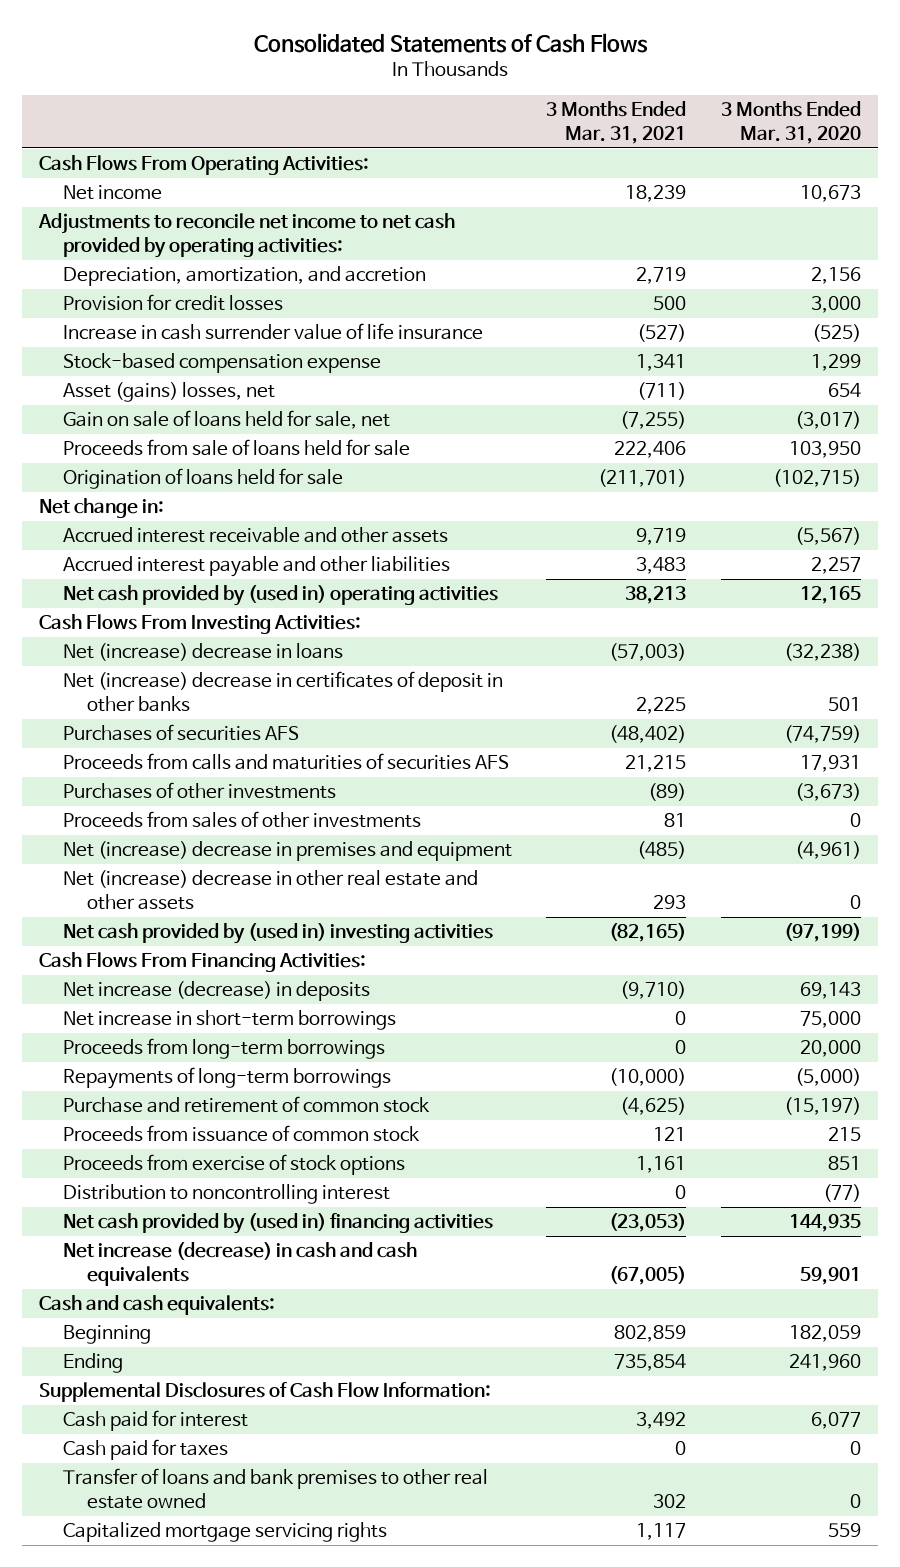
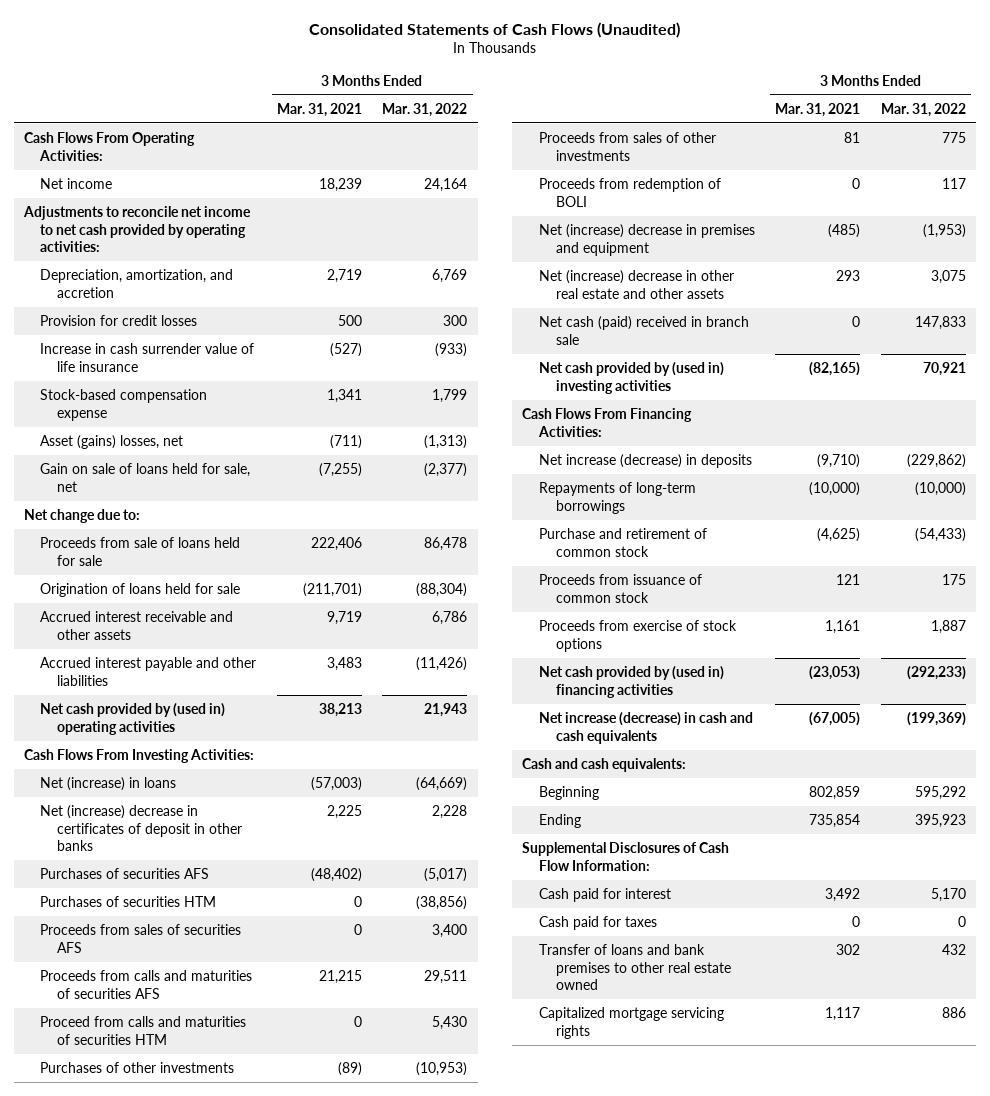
[253,32,648,53] Consolidated Statements of Cash Flows -> [308,21,680,38] Consolidated Statements of Cash Flows (Unaudited)
[720,101,861,145] 3 Months Ended Mar. 31, 2020 -> none
none -> [382,102,468,117] Mar. 31, 2022
none -> [23,508,140,523] Net change due to:
[39,498,165,519] Net change in: -> none
[63,643,344,662] Net (increase) decrease in loans -> [40,776,177,791] Net (increase) in loans
none -> [40,895,217,907] Purchases of securities HTM
none -> [40,923,242,953] Proceeds from sales of securities AFS
none -> [40,1015,247,1045] Proceed from calls and maturities of securities HTM
none -> [538,177,721,207] Proceeds from redemption of BOLI
none -> [538,315,749,345] Net cash (paid) received in branch sale
[63,1010,397,1031] Net increase in short-term borrowings -> none
[63,1038,386,1060] Proceeds from long-term borrowings -> none
[63,1184,391,1205] Distribution to noncontrolling interest -> none

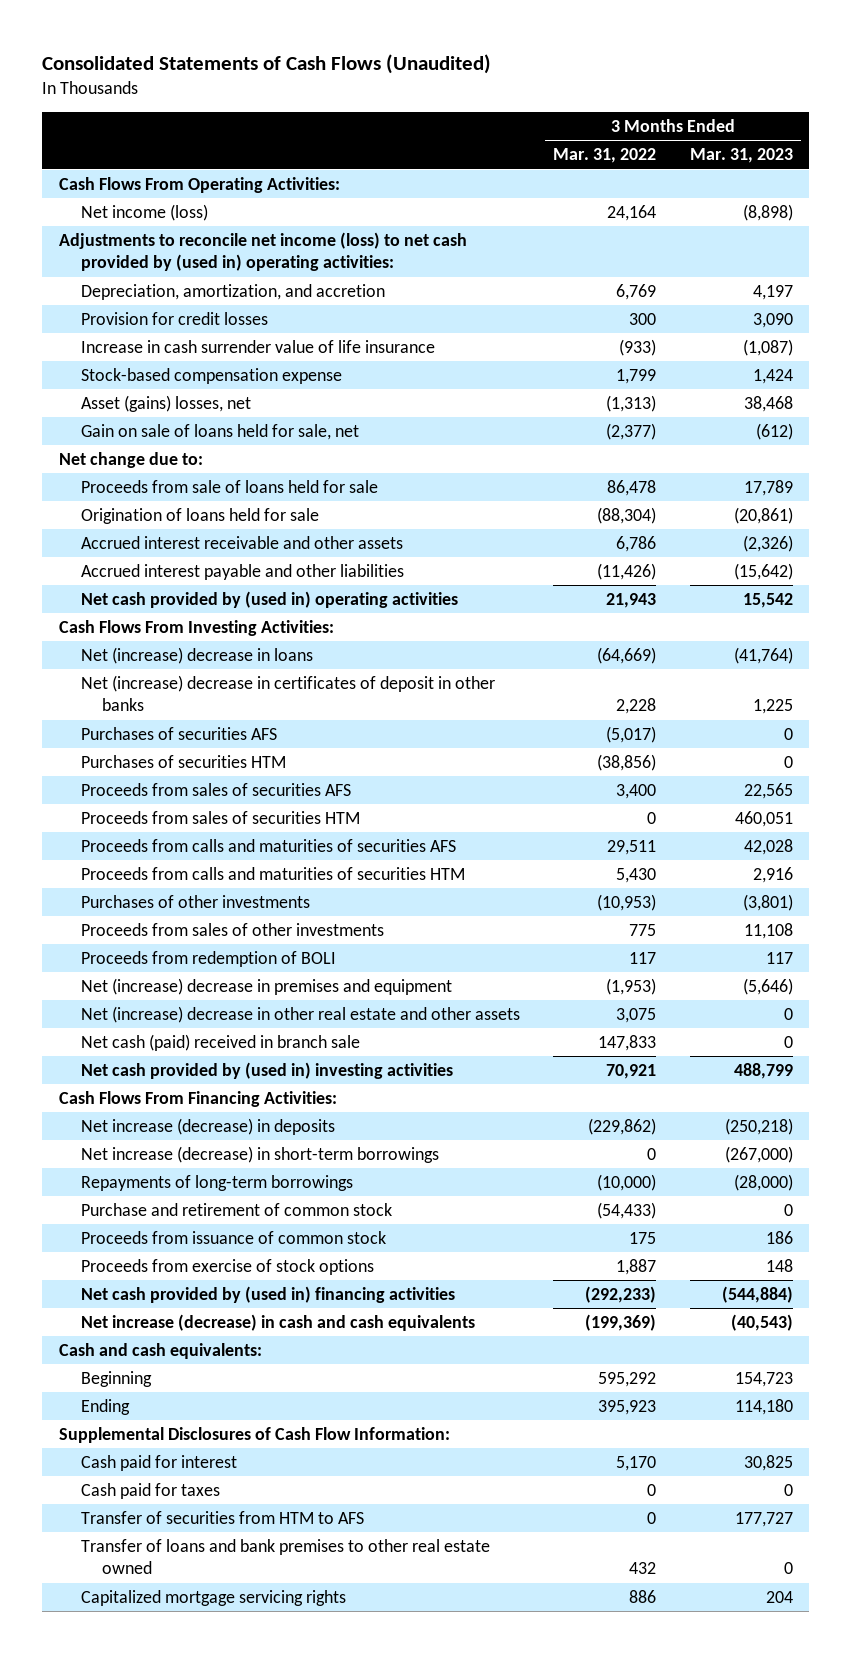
[276,102,362,117] Mar. 31, 2021 -> none
none -> [689,148,793,164] Mar. 31, 2023
[40,177,113,189] Net income -> [80,204,208,222] Net income (loss)
[22,205,251,253] Adjustments to reconcile net income to net cash provided by operating activities: -> [58,232,467,272] Adjustments to reconcile net income (loss) to net cash provided by (used in) operating activities:
[40,776,177,791] Net (increase) in loans -> [80,647,313,665] Net (increase) decrease in loans
none -> [80,811,360,825] Proceeds from sales of securities HTM
[40,1015,247,1045] Proceed from calls and maturities of securities HTM -> [80,867,465,881] Proceeds from calls and maturities of securities HTM
none -> [80,1146,439,1164] Net increase (decrease) in short-term borrowings
none -> [80,1511,364,1525] Transfer of securities from HTM to AFS

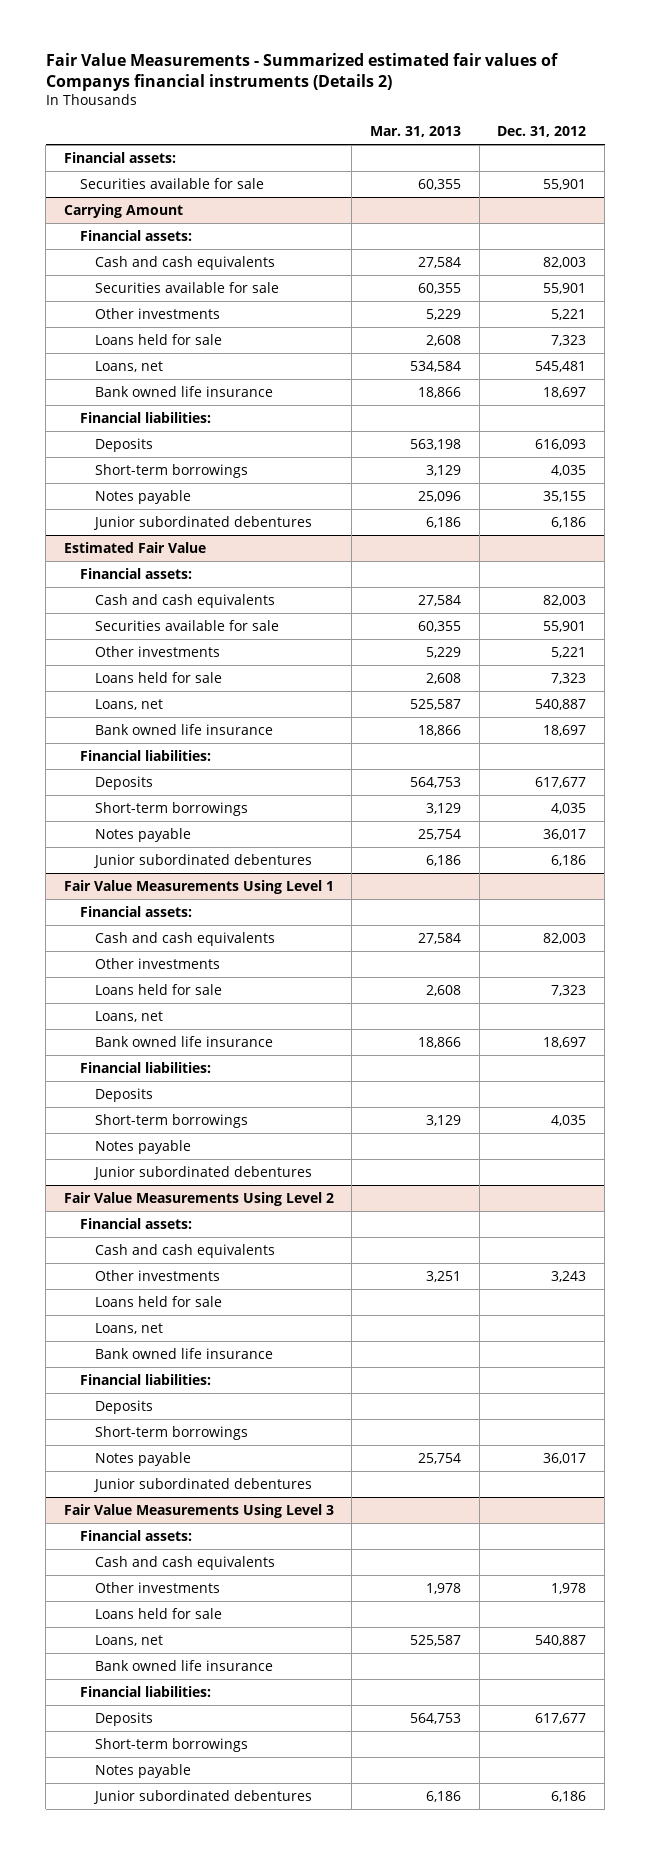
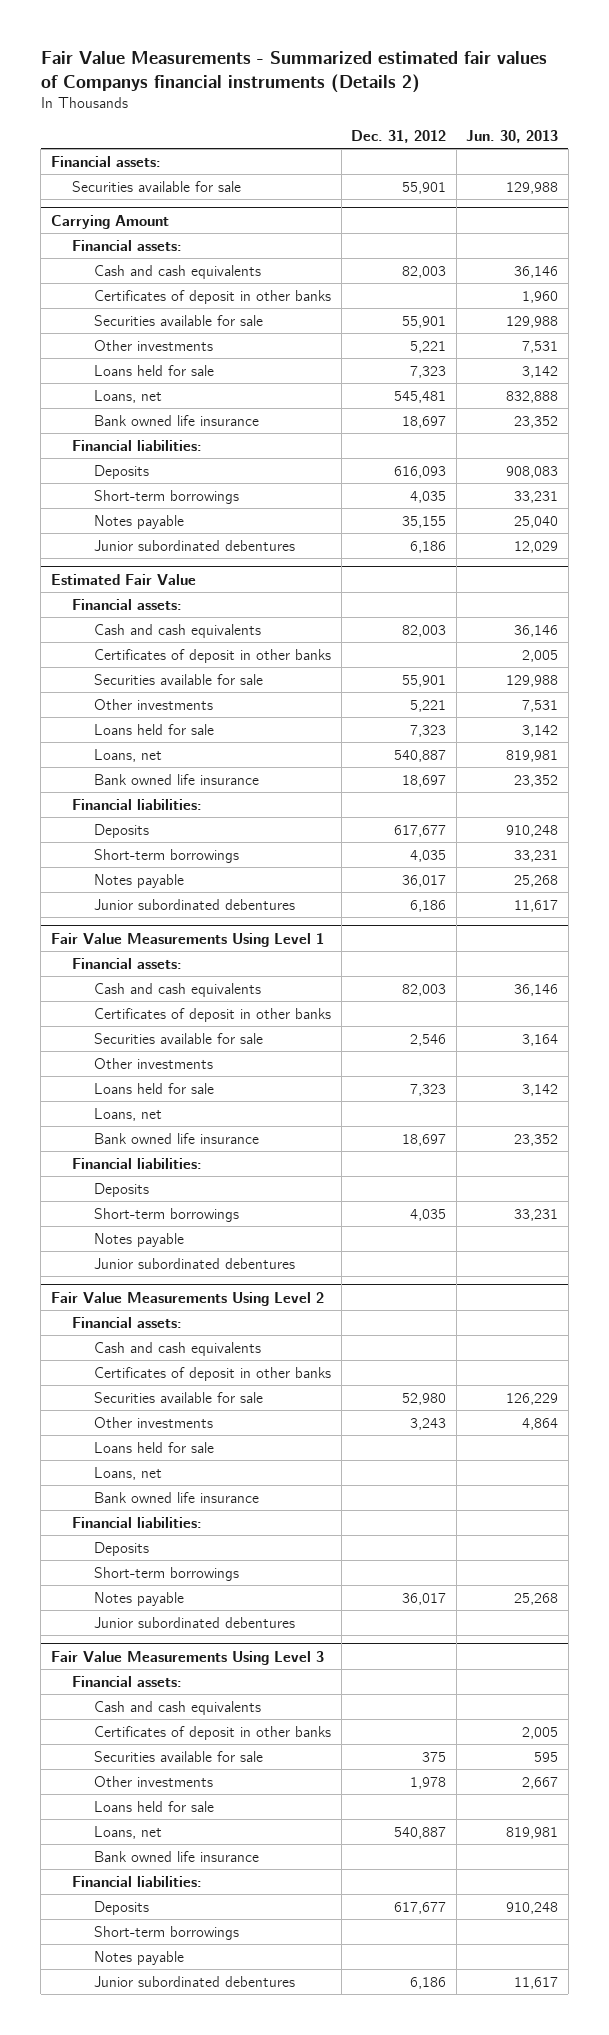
[370,126,462,138] Mar. 31, 2013 -> none
none -> [466,129,559,143] Jun. 30, 2013
none -> [94,289,332,304] Certificates of deposit in other banks
none -> [94,648,332,663] Certificates of deposit in other banks
none -> [94,1007,332,1022] Certificates of deposit in other banks
none -> [94,1032,264,1044] Securities available for sale
none -> [94,1366,332,1381] Certificates of deposit in other banks
none -> [94,1391,264,1403] Securities available for sale
none -> [94,1725,332,1740] Certificates of deposit in other banks
none -> [94,1750,264,1762] Securities available for sale

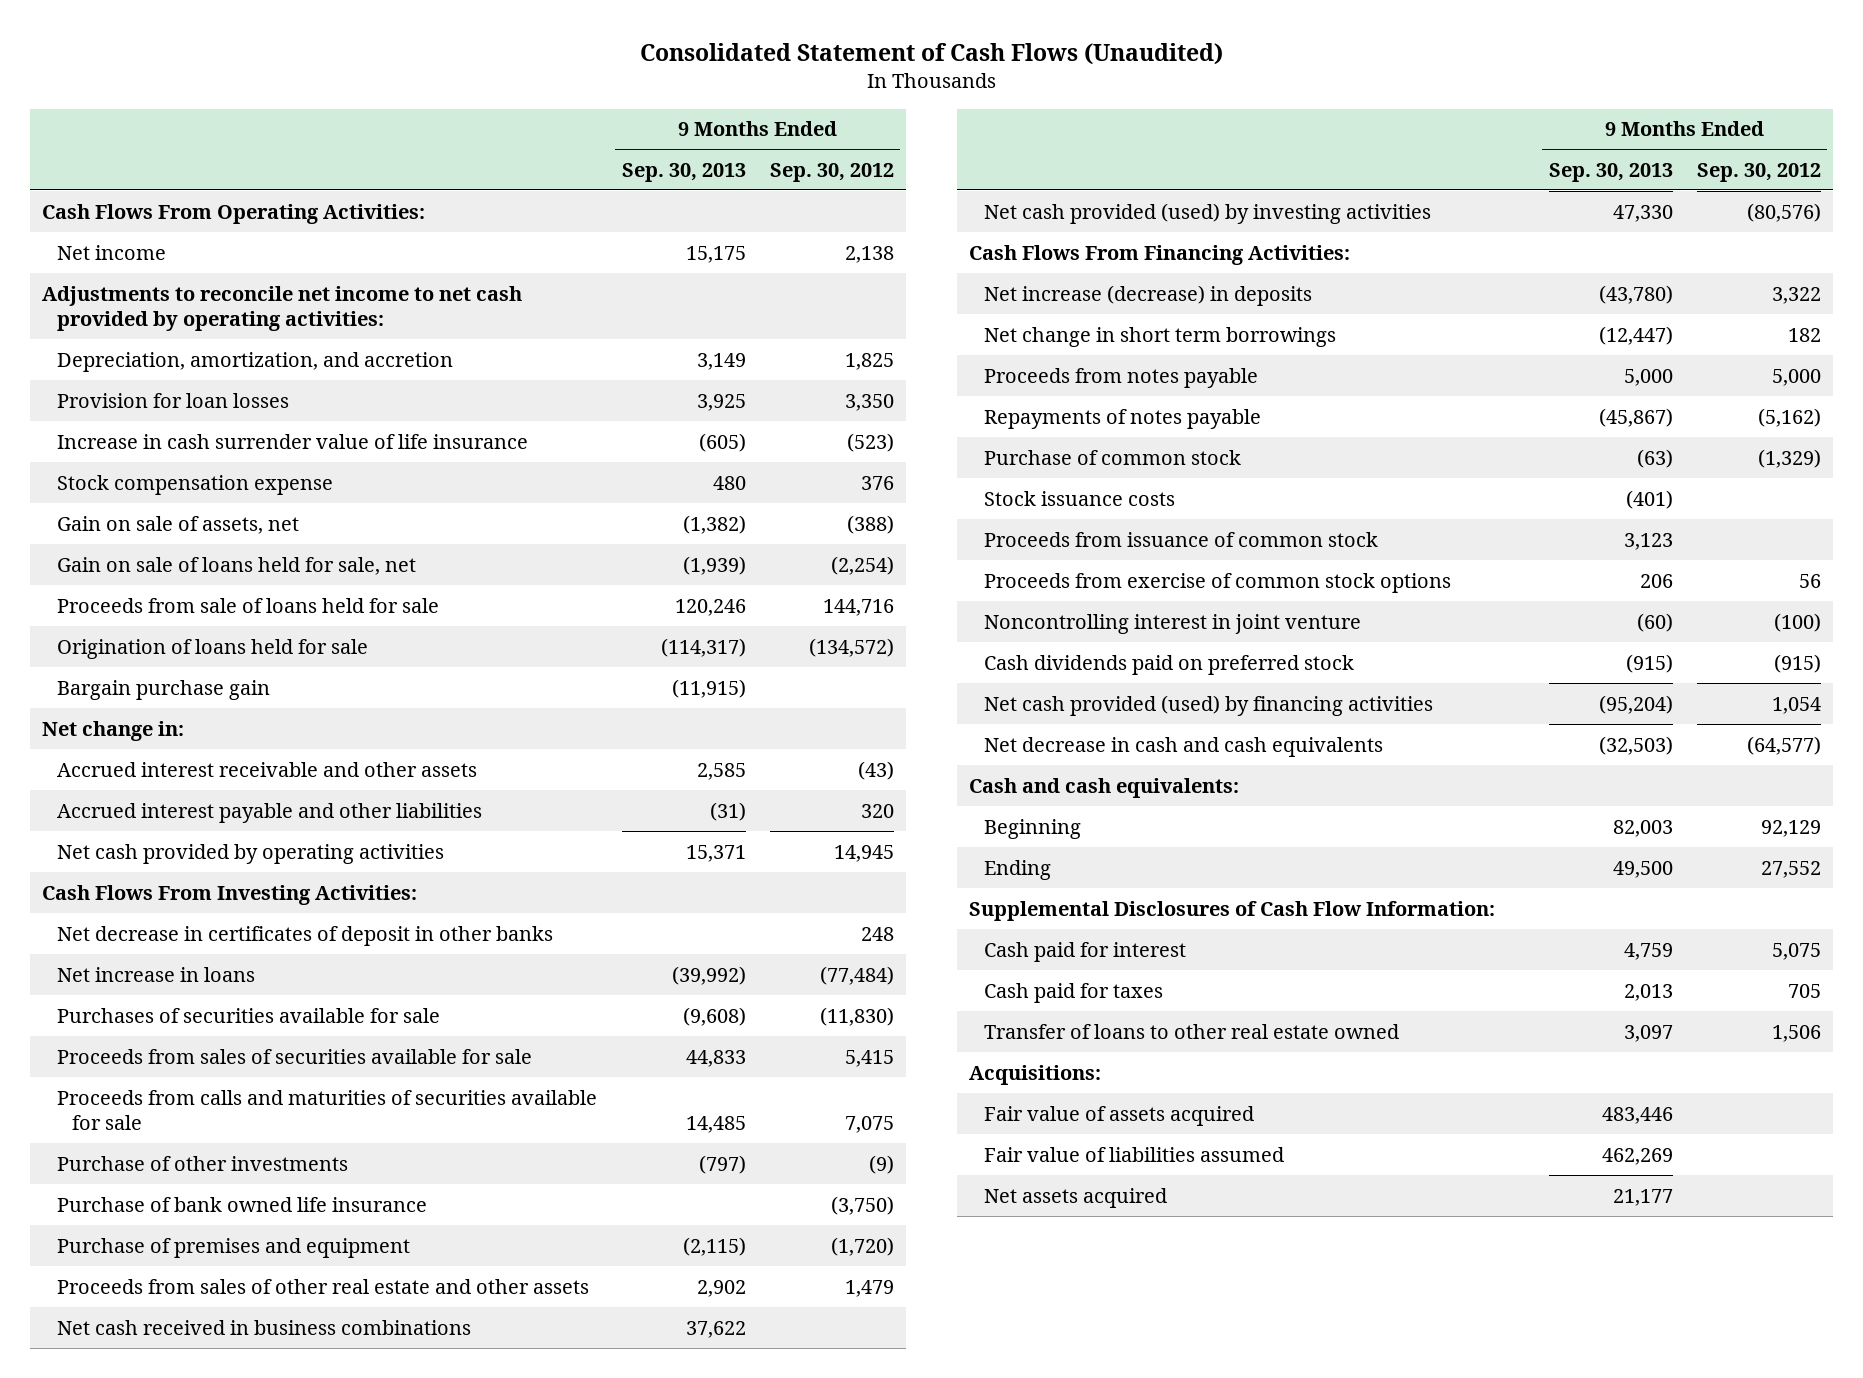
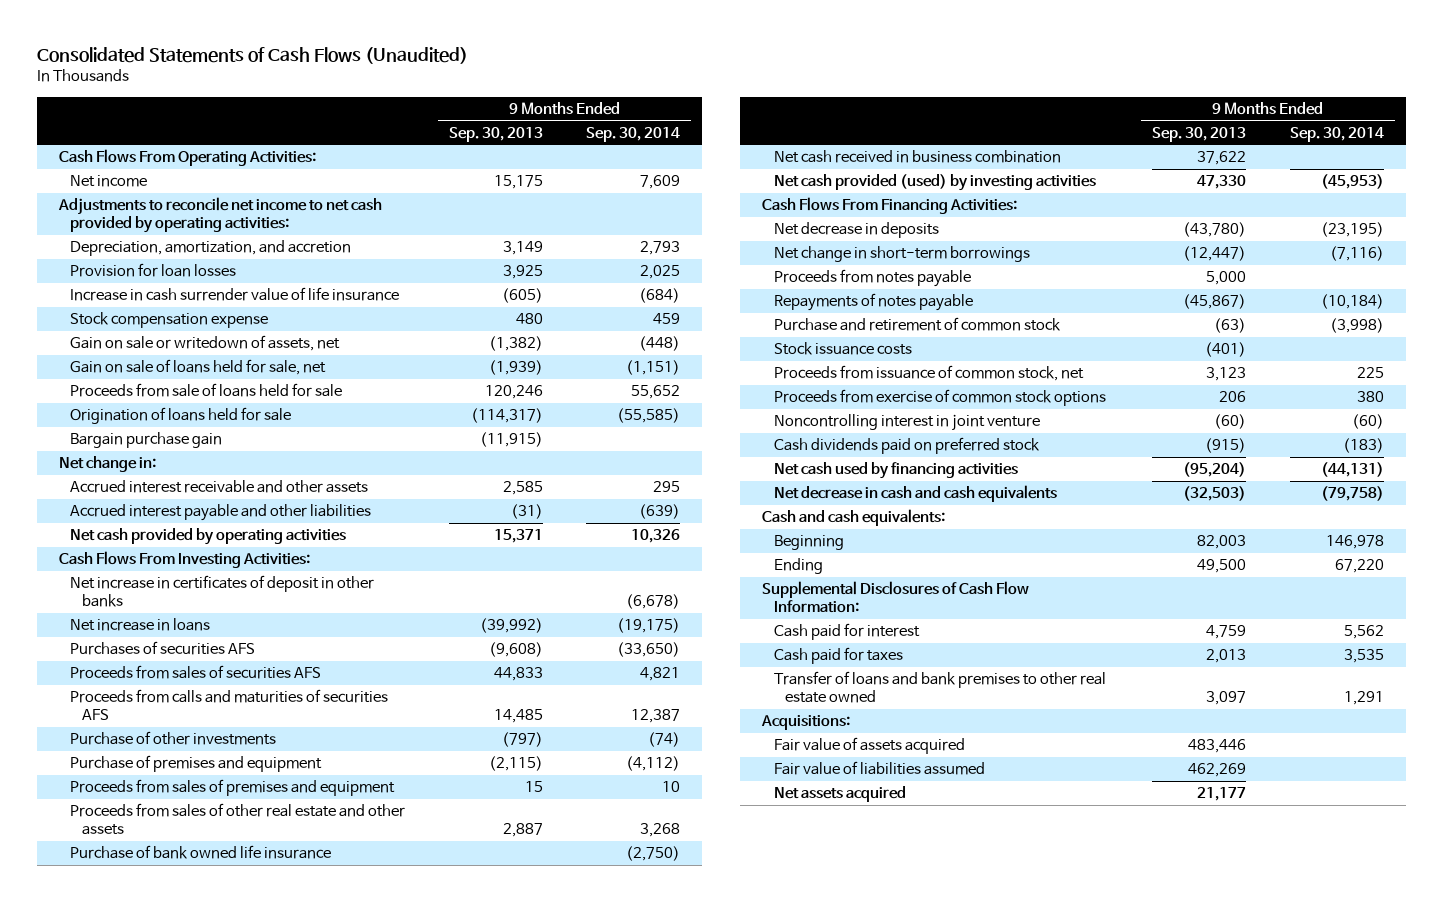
[639,43,1223,66] Consolidated Statement of Cash Flows (Unaudited) -> [37,46,469,64] Consolidated Statements of Cash Flows (Unaudited)
[770,162,895,182] Sep. 30, 2012 -> none
none -> [586,126,681,142] Sep. 30, 2014
[57,515,300,534] Gain on sale of assets, net -> [70,335,341,352] Gain on sale or writedown of assets, net
[57,925,554,946] Net decrease in certificates of deposit in other banks -> [70,575,375,608] Net increase in certificates of deposit in other banks
[57,1007,441,1023] Purchases of securities available for sale -> [70,641,256,656] Purchases of securities AFS
[57,1048,533,1064] Proceeds from sales of securities available for sale -> [70,665,322,680] Proceeds from sales of securities AFS
[57,1089,598,1130] Proceeds from calls and maturities of securities available for sale -> [70,689,389,721] Proceeds from calls and maturities of securities AFS
none -> [70,779,396,797] Proceeds from sales of premises and equipment
[696,1279,746,1297] 2,902 -> [502,823,543,838] 2,887
[57,1196,428,1212] Purchase of bank owned life insurance -> [70,845,332,860] Purchase of bank owned life insurance
[57,1319,472,1335] Net cash received in business combinations -> [773,150,1061,164] Net cash received in business combination
[984,284,1313,306] Net increase (decrease) in deposits -> [773,222,939,239] Net decrease in deposits
[984,326,1337,347] Net change in short term borrowings -> [773,246,1030,263] Net change in short-term borrowings
[984,449,1242,465] Purchase of common stock -> [773,317,1061,332] Purchase and retirement of common stock
[984,531,1379,547] Proceeds from issuance of common stock -> [773,365,1084,382] Proceeds from issuance of common stock, net
[984,694,1434,716] Net cash provided (used) by financing activities -> [773,462,1018,480] Net cash used by financing activities
[984,1023,1400,1039] Transfer of loans to other real estate owned -> [773,671,1106,704] Transfer of loans and bank premises to other real estate owned

